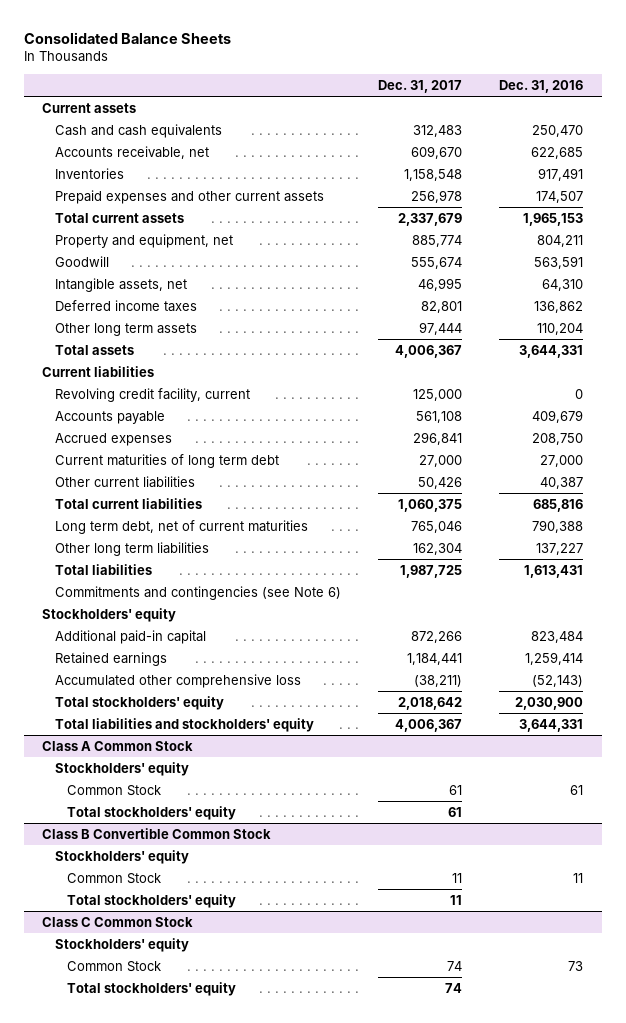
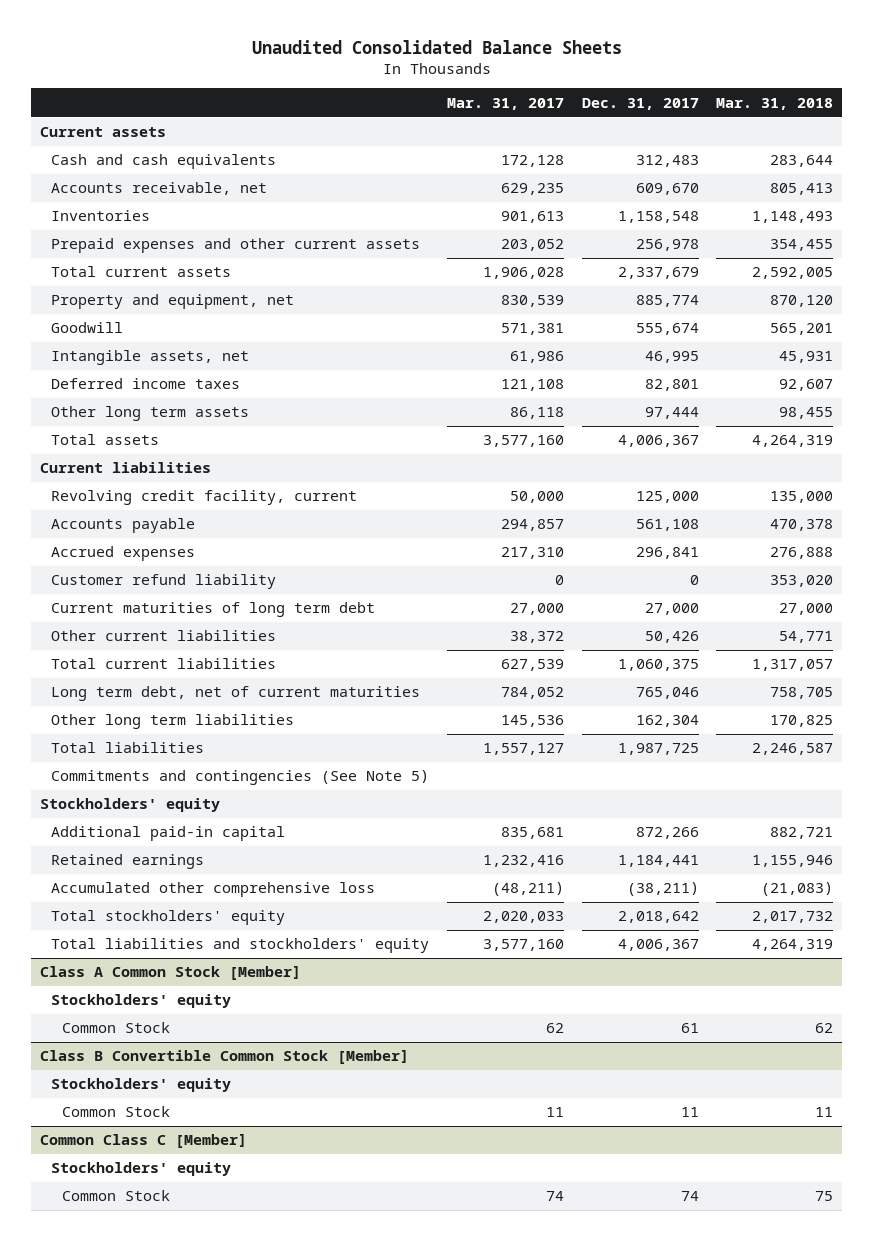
[23,31,231,44] Consolidated Balance Sheets -> [251,39,622,54] Unaudited Consolidated Balance Sheets
[499,79,584,93] Dec. 31, 2016 -> none
none -> [446,97,564,110] Mar. 31, 2017
none -> [716,97,834,110] Mar. 31, 2018
none -> [51,574,277,590] Customer refund liability
[54,585,341,600] Commitments and contingencies (see Note 6) -> [51,770,430,786] Commitments and contingencies (See Note 5)
[42,740,194,751] Class A Common Stock -> [39,966,301,981] Class A Common Stock [Member]
[67,805,237,820] Total stockholders' equity -> none
[42,827,272,839] Class B Convertible Common Stock -> [39,1050,409,1065] Class B Convertible Common Stock [Member]
[67,893,237,908] Total stockholders' equity -> none
[42,916,194,927] Class C Common Stock -> [39,1134,247,1149] Common Class C [Member]
[67,981,237,996] Total stockholders' equity -> none

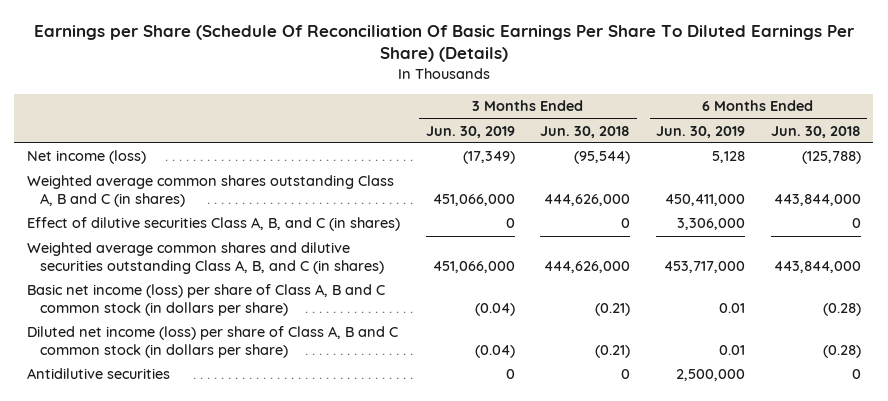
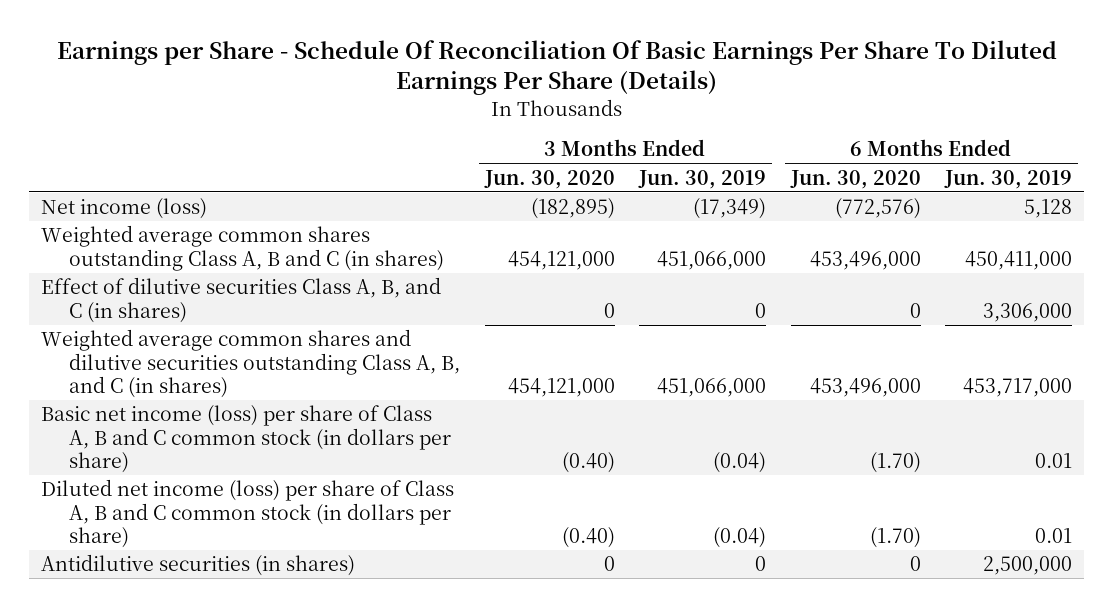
[33,24,855,63] Earnings per Share (Schedule Of Reconciliation Of Basic Earnings Per Share To Diluted Earnings Per Share) (Details) -> [56,40,1057,96] Earnings per Share - Schedule Of Reconciliation Of Basic Earnings Per Share To Diluted Earnings Per Share (Details)
[540,125,631,138] Jun. 30, 2018 -> none
[770,125,861,138] Jun. 30, 2018 -> none
none -> [483,169,615,189] Jun. 30, 2020
none -> [789,169,921,189] Jun. 30, 2020
[26,368,170,380] Antidilutive securities -> [41,554,356,577] Antidilutive securities (in shares)

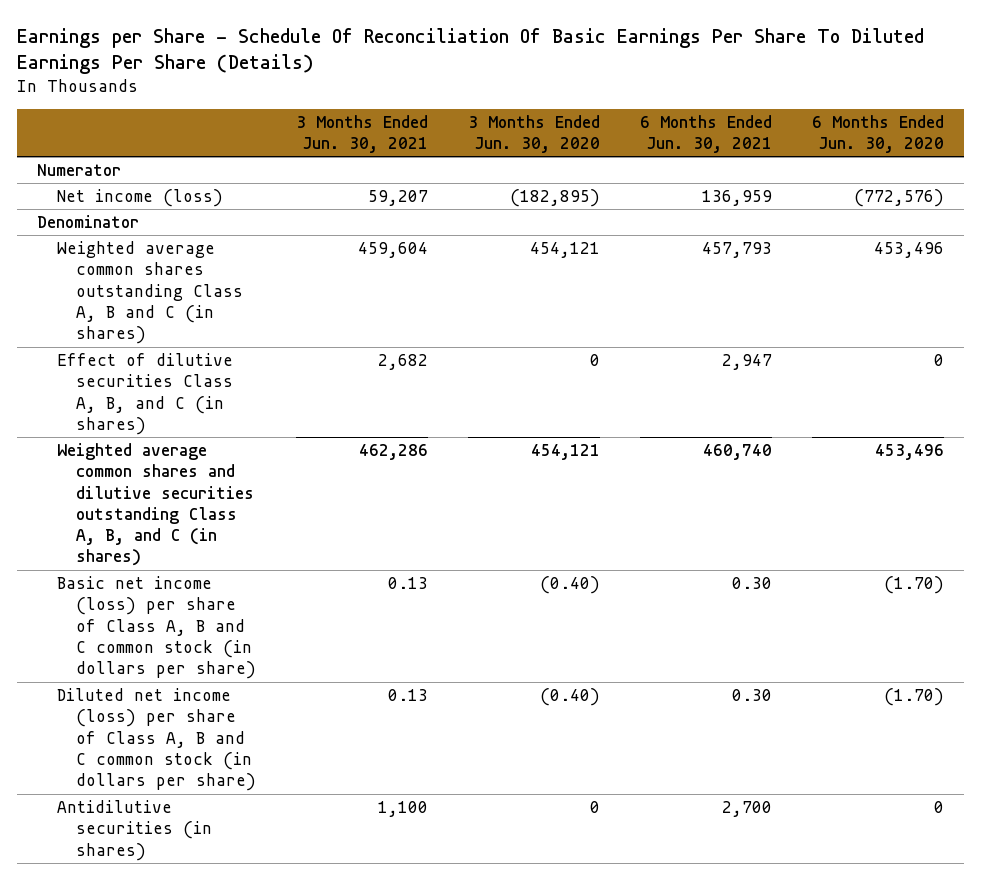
[638,169,767,189] Jun. 30, 2019 -> none
[944,169,1073,189] Jun. 30, 2019 -> none
none -> [296,114,429,154] 3 Months Ended Jun. 30, 2021
none -> [639,114,772,154] 6 Months Ended Jun. 30, 2021
none -> [37,163,122,176] Numerator
none -> [37,214,140,228] Denominator
[507,250,615,270] 454,121,000 -> [530,241,601,258] 454,121
[809,250,921,270] 453,496,000 -> [873,241,944,258] 453,496
[507,378,615,398] 454,121,000 -> [531,443,601,460] 454,121
[809,378,921,398] 453,496,000 -> [874,443,944,460] 453,496

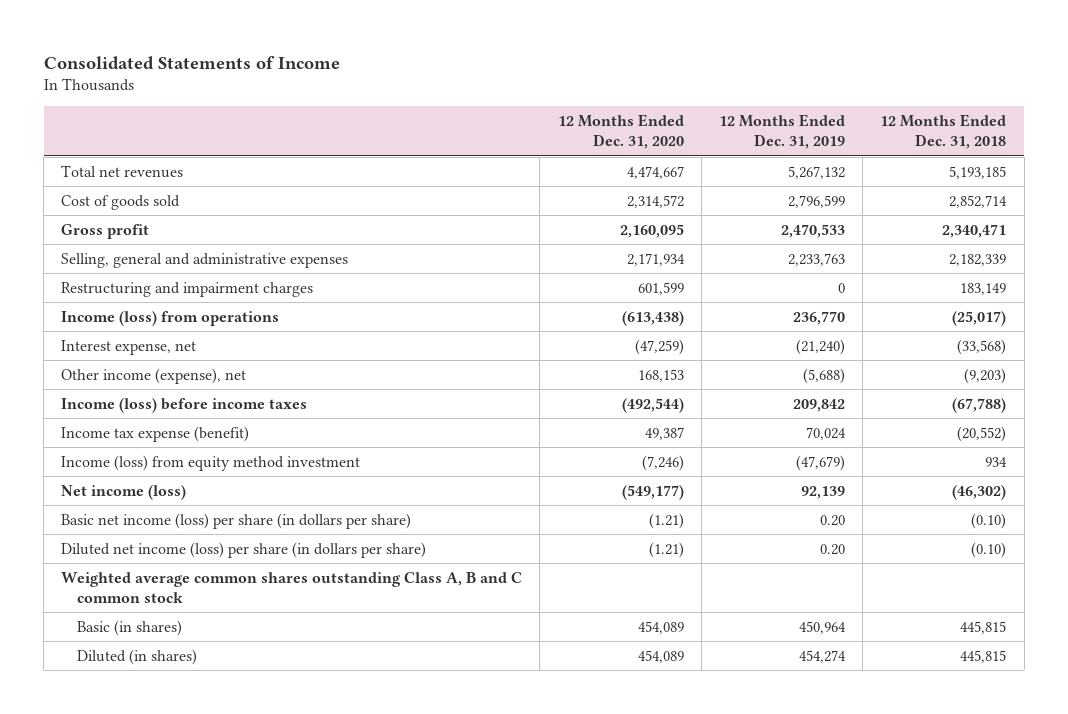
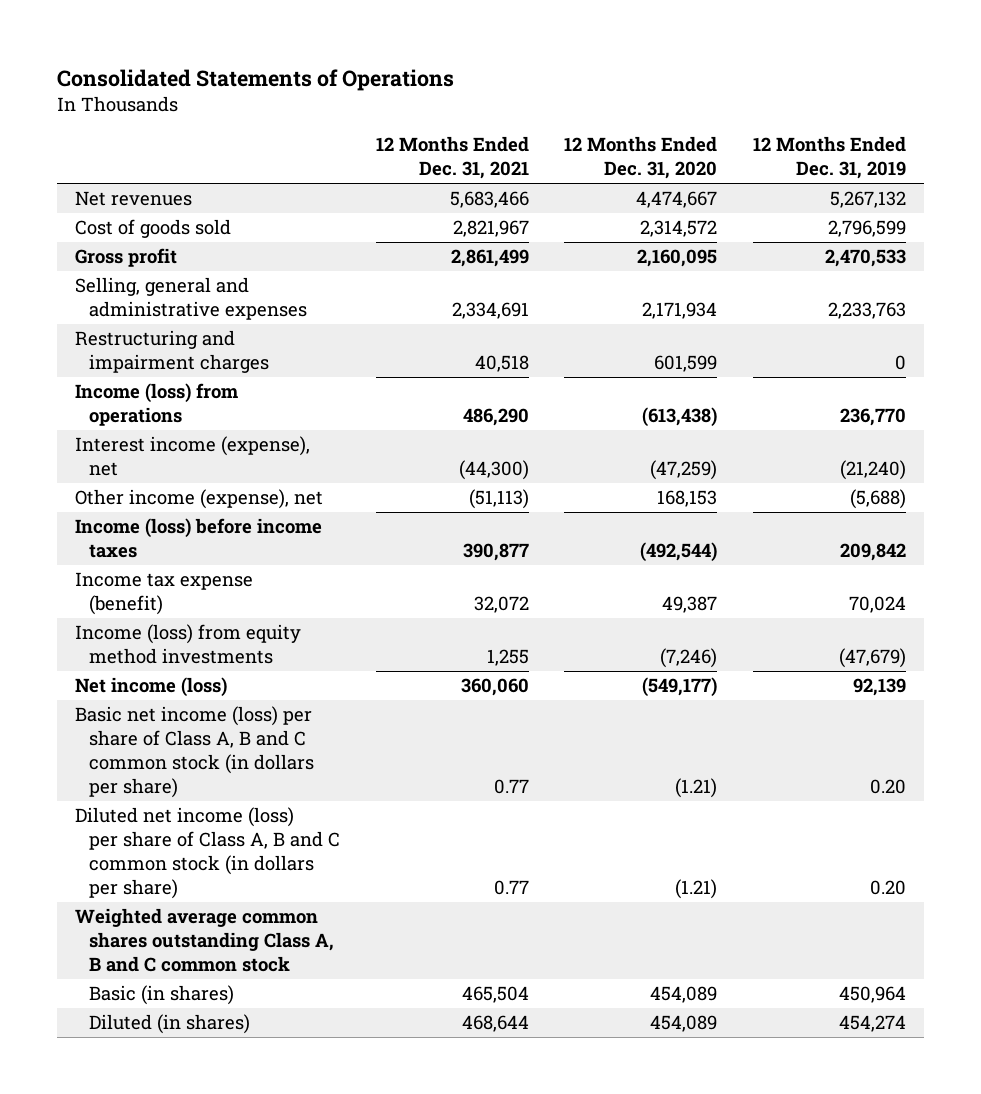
[43,55,340,70] Consolidated Statements of Income -> [57,69,455,92] Consolidated Statements of Operations
[880,114,1007,150] 12 Months Ended Dec. 31, 2018 -> none
none -> [375,136,529,180] 12 Months Ended Dec. 31, 2021
[61,164,184,178] Total net revenues -> [75,191,193,207] Net revenues
[61,339,197,355] Interest expense, net -> [75,436,311,477] Interest income (expense), net
[61,454,361,471] Income (loss) from equity method investment -> [75,624,302,665] Income (loss) from equity method investments
[61,512,412,529] Basic net income (loss) per share (in dollars per share) -> [75,706,314,799] Basic net income (loss) per share of Class A, B and C common stock (in dollars per share)
[61,541,427,558] Diluted net income (loss) per share (in dollars per share) -> [75,807,340,900] Diluted net income (loss) per share of Class A, B and C common stock (in dollars per share)

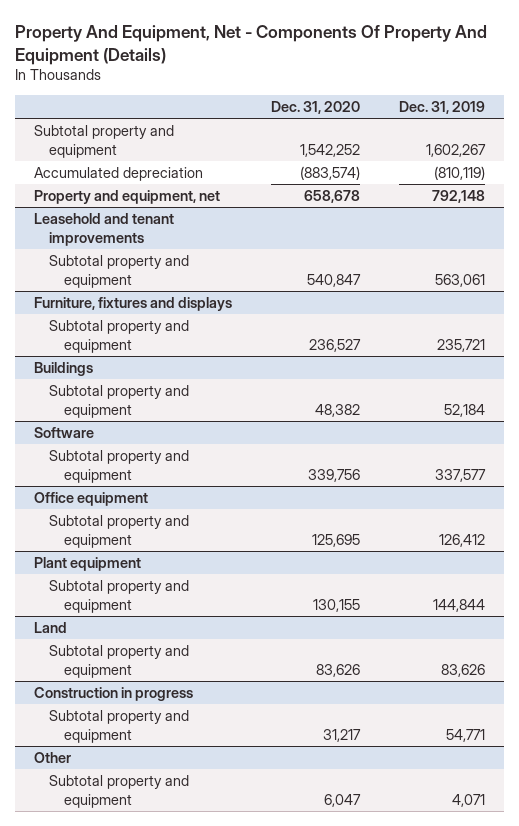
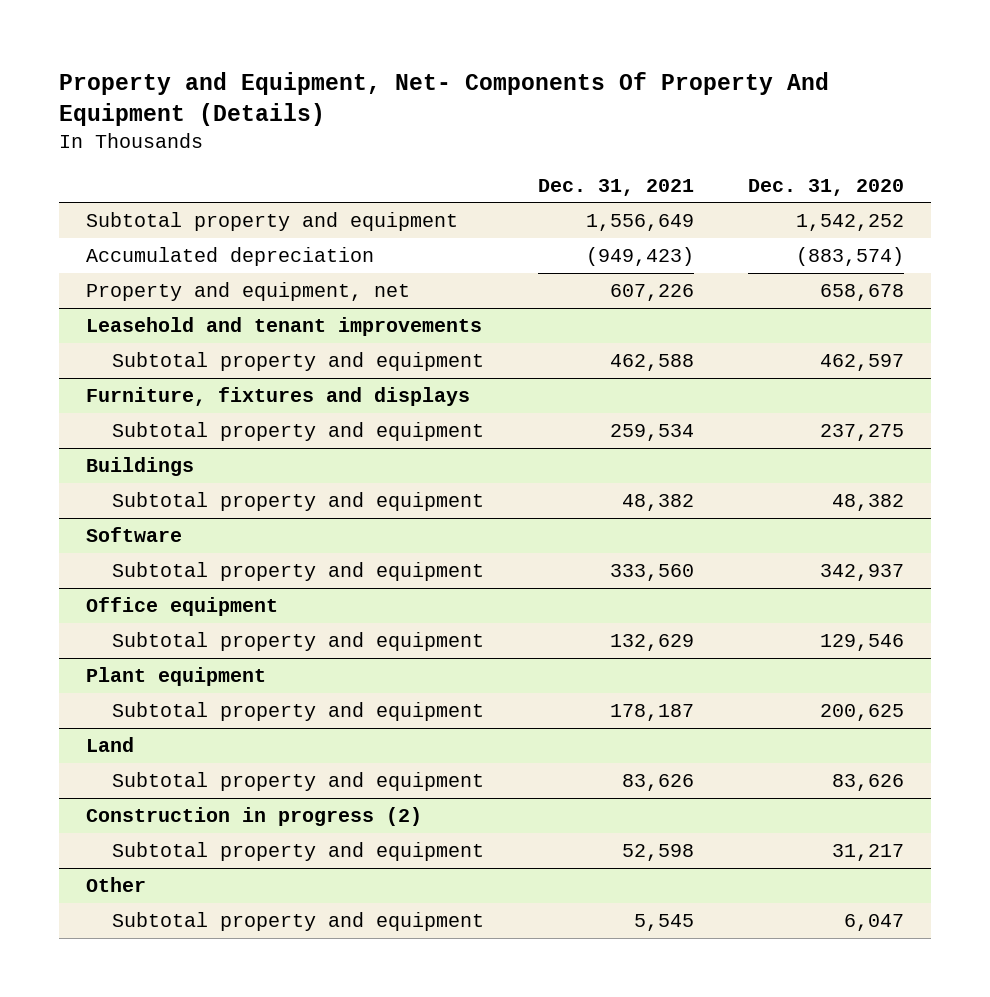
[14,24,487,65] Property And Equipment, Net - Components Of Property And Equipment (Details) -> [58,71,829,126] Property and Equipment, Net- Components Of Property And Equipment (Details)
[398,101,485,115] Dec. 31, 2019 -> none
none -> [538,178,695,196] Dec. 31, 2021
[306,274,361,288] 540,847 -> [820,354,905,372] 462,597
[308,339,361,353] 236,527 -> [820,424,905,442] 237,275
[307,469,360,483] 339,756 -> [820,564,905,582] 342,937
[311,534,360,548] 125,695 -> [820,634,905,652] 129,546
[312,599,360,613] 130,155 -> [820,704,905,722] 200,625
[34,687,194,702] Construction in progress -> [85,807,422,827] Construction in progress (2)

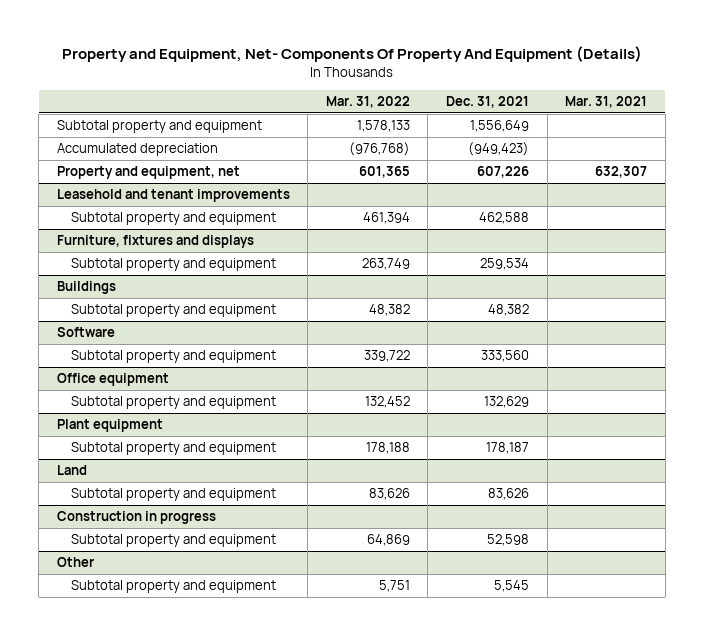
[748,178,905,196] Dec. 31, 2020 -> none
none -> [325,96,410,109] Mar. 31, 2022
none -> [565,96,648,109] Mar. 31, 2021
[85,807,422,827] Construction in progress (2) -> [56,511,216,525] Construction in progress

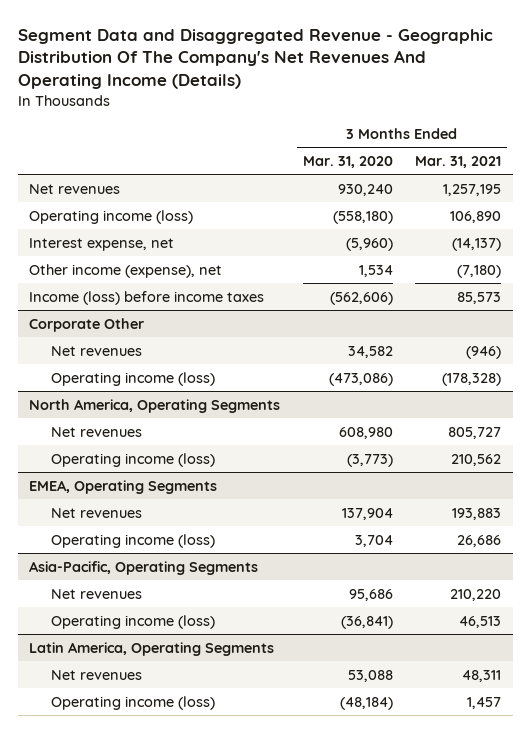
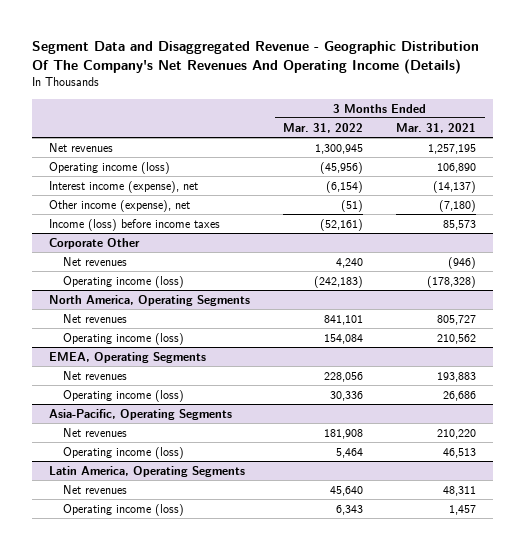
[302,155,393,168] Mar. 31, 2020 -> none
none -> [283,122,364,133] Mar. 31, 2022
[29,237,175,251] Interest expense, net -> [48,180,198,193] Interest income (expense), net

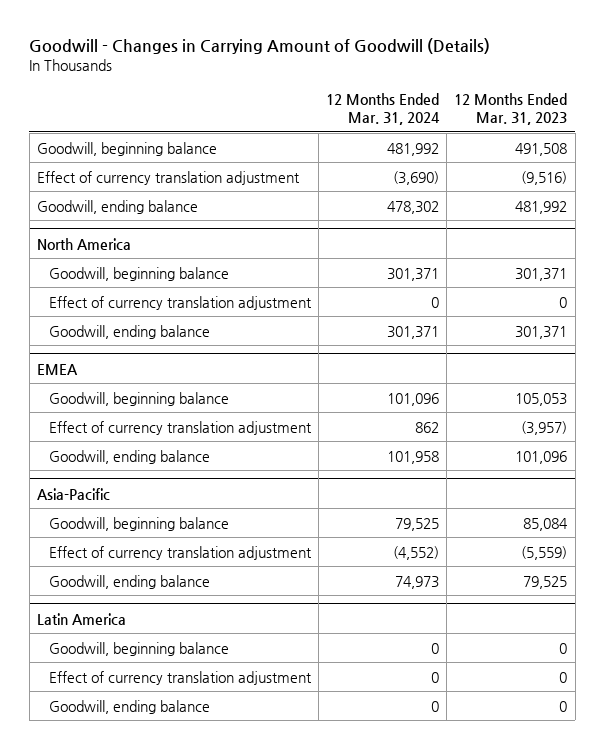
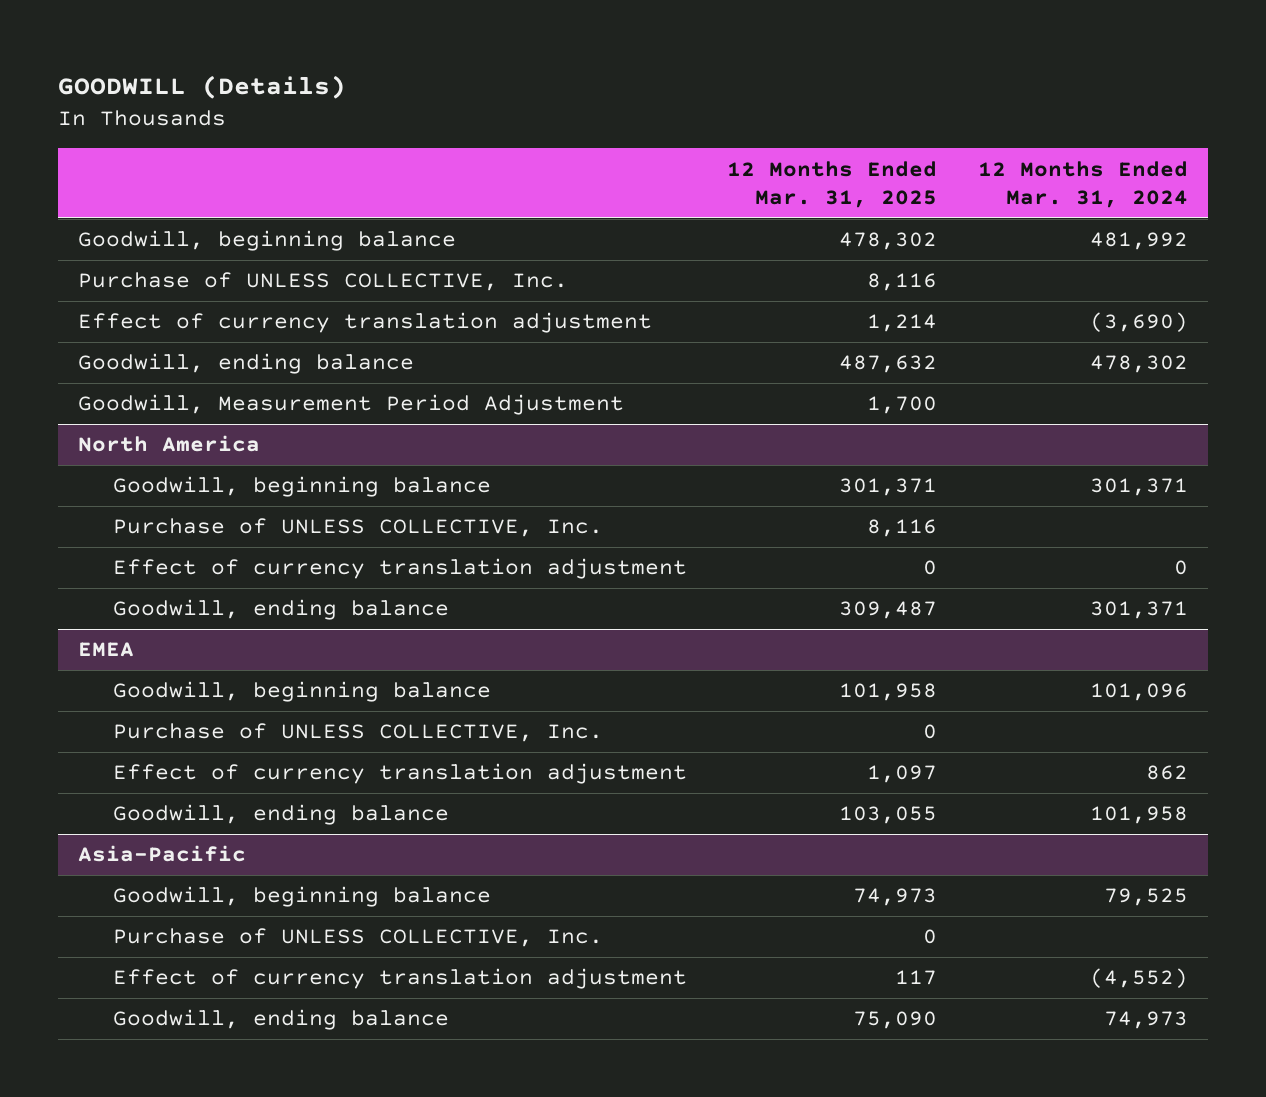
[29,38,491,55] Goodwill - Changes in Carrying Amount of Goodwill (Details) -> [57,74,346,99] GOODWILL (Details)
[454,93,568,125] 12 Months Ended Mar. 31, 2023 -> none
none -> [727,160,938,209] 12 Months Ended Mar. 31, 2025
none -> [78,272,569,292] Purchase of UNLESS COLLECTIVE, Inc.
none -> [78,394,625,416] Goodwill, Measurement Period Adjustment
none -> [112,518,603,538] Purchase of UNLESS COLLECTIVE, Inc.
none -> [112,723,603,743] Purchase of UNLESS COLLECTIVE, Inc.
none -> [112,928,603,948] Purchase of UNLESS COLLECTIVE, Inc.
[37,612,127,625] Latin America -> none
[48,641,229,656] Goodwill, beginning balance -> none
[48,670,312,685] Effect of currency translation adjustment -> none
[48,699,210,714] Goodwill, ending balance -> none

